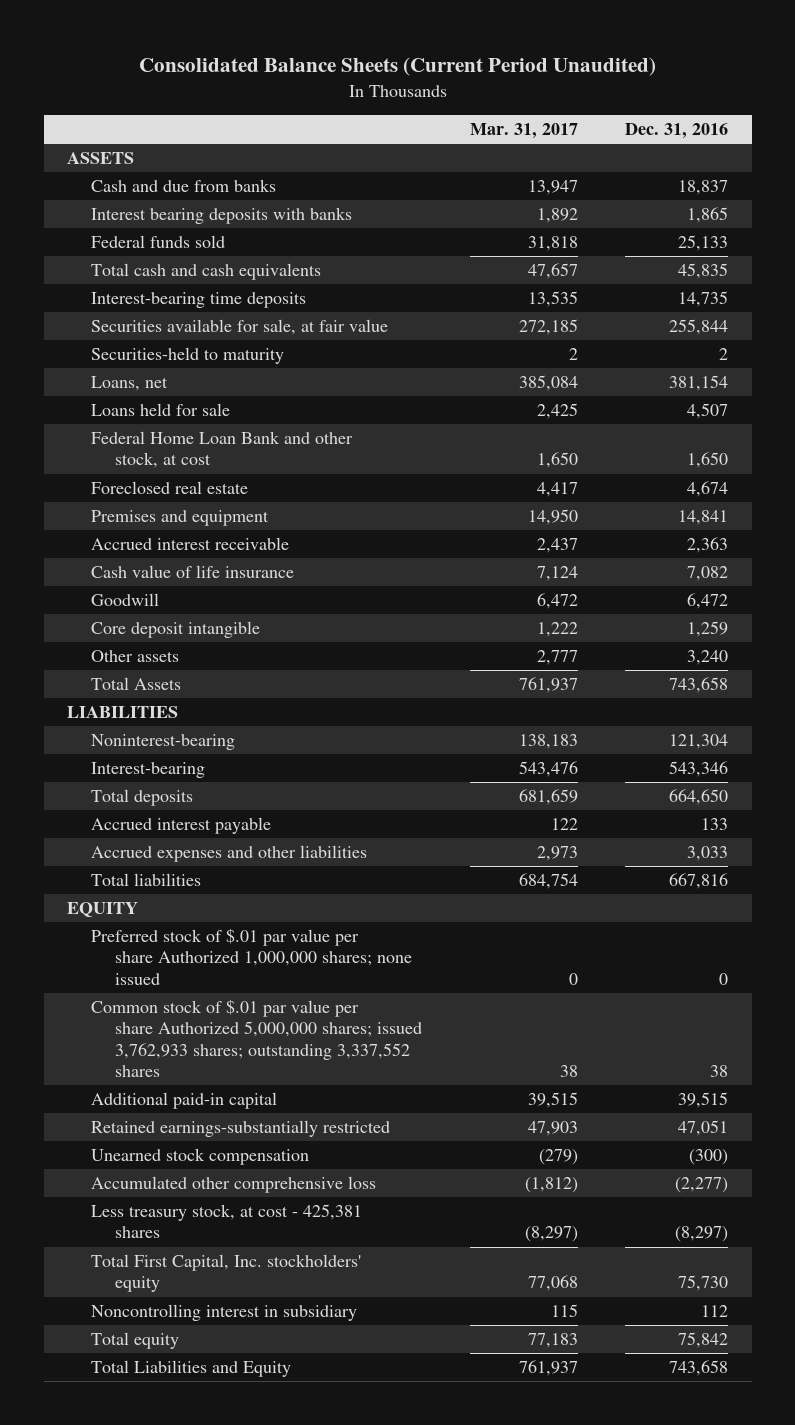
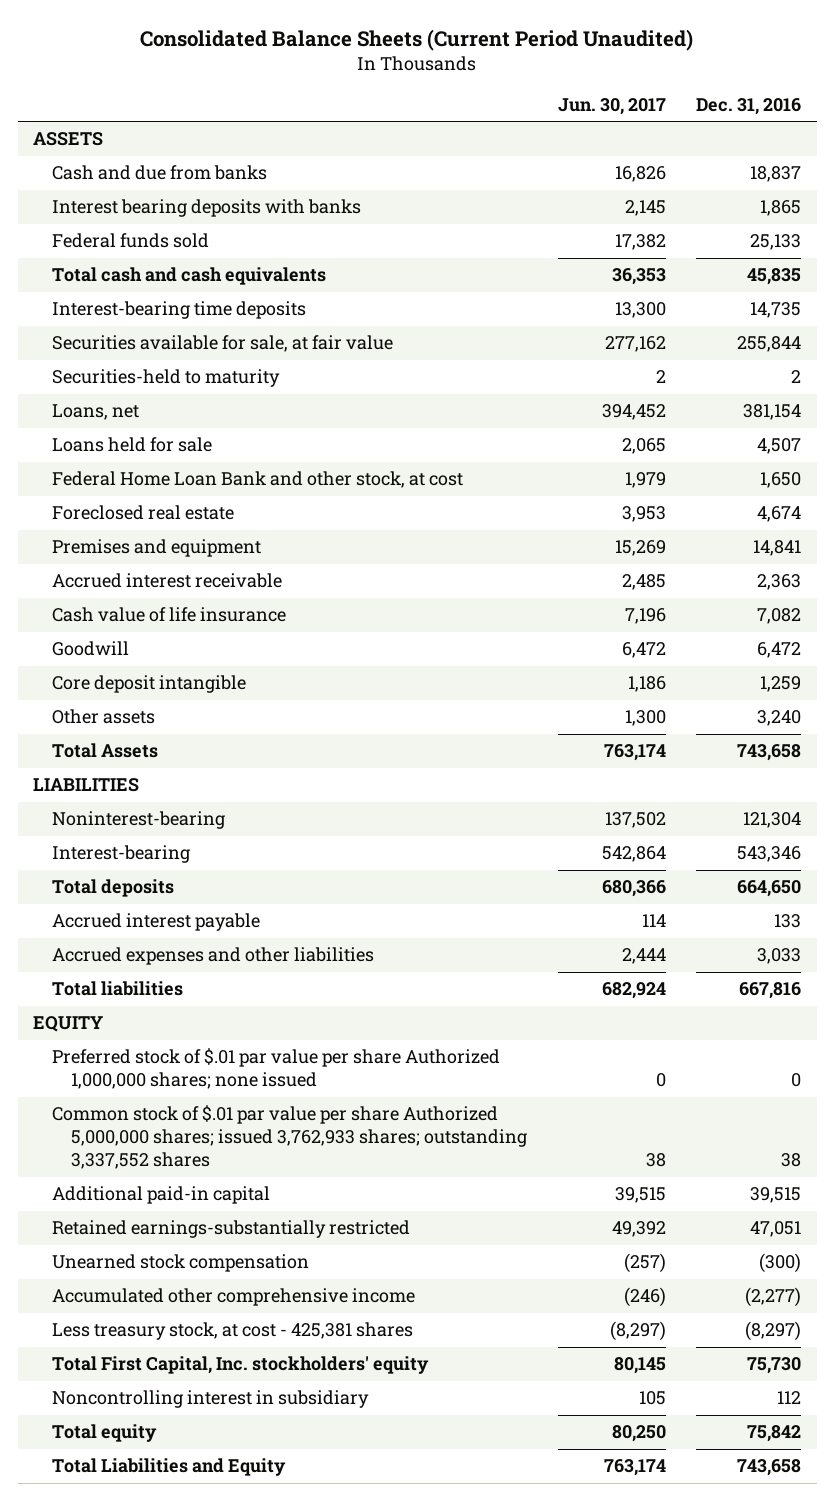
[469,123,578,140] Mar. 31, 2017 -> none
none -> [557,97,666,115] Jun. 30, 2017
[91,1176,377,1194] Accumulated other comprehensive loss -> [52,1288,416,1307] Accumulated other comprehensive income

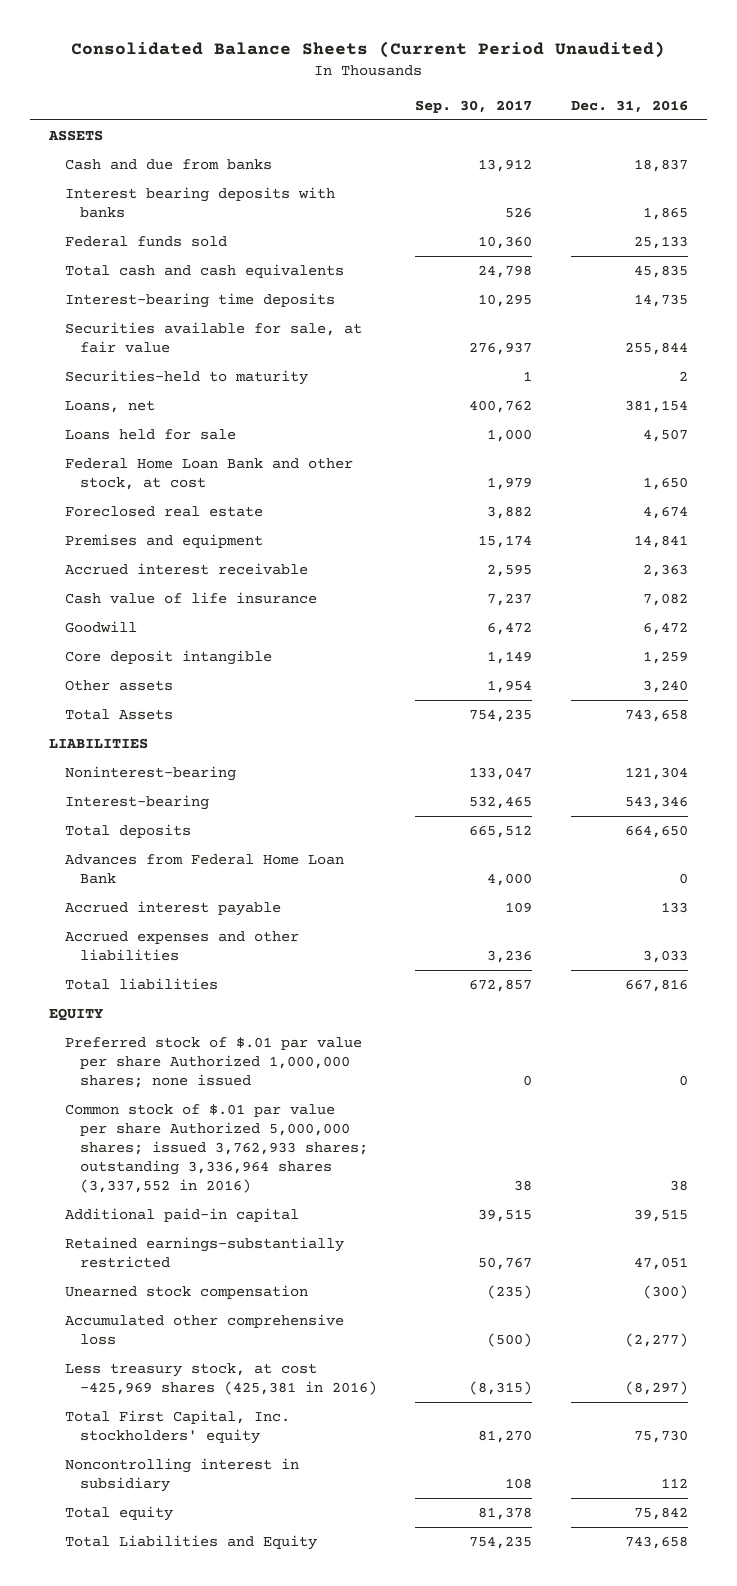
[557,97,666,115] Jun. 30, 2017 -> none
none -> [415,99,533,113] Sep. 30, 2017
none -> [64,854,344,885] Advances from Federal Home Loan Bank
[52,1105,528,1169] Common stock of $.01 par value per share Authorized 5,000,000 shares; issued 3,762,933 shares; outstanding 3,337,552 shares -> [64,1104,369,1194] Common stock of $.01 par value per share Authorized 5,000,000 shares; issued 3,762,933 shares; outstanding 3,336,964 shares (3,337,552 in 2016)
[52,1288,416,1307] Accumulated other comprehensive income -> [64,1314,344,1346] Accumulated other comprehensive loss
[52,1322,414,1341] Less treasury stock, at cost - 425,381 shares -> [64,1363,378,1396] Less treasury stock, at cost -425,969 shares (425,381 in 2016)

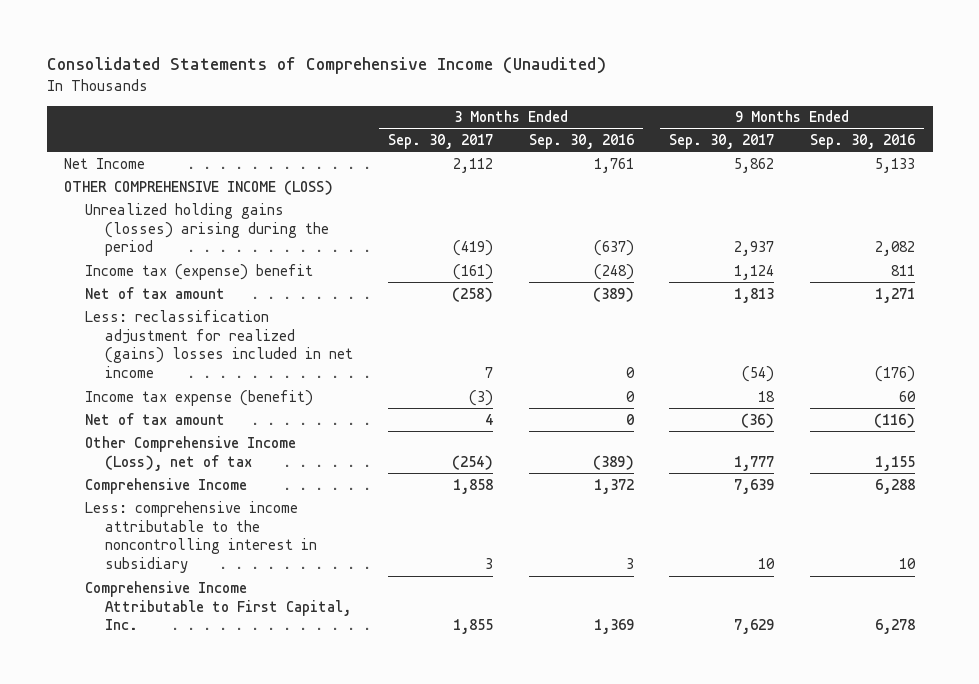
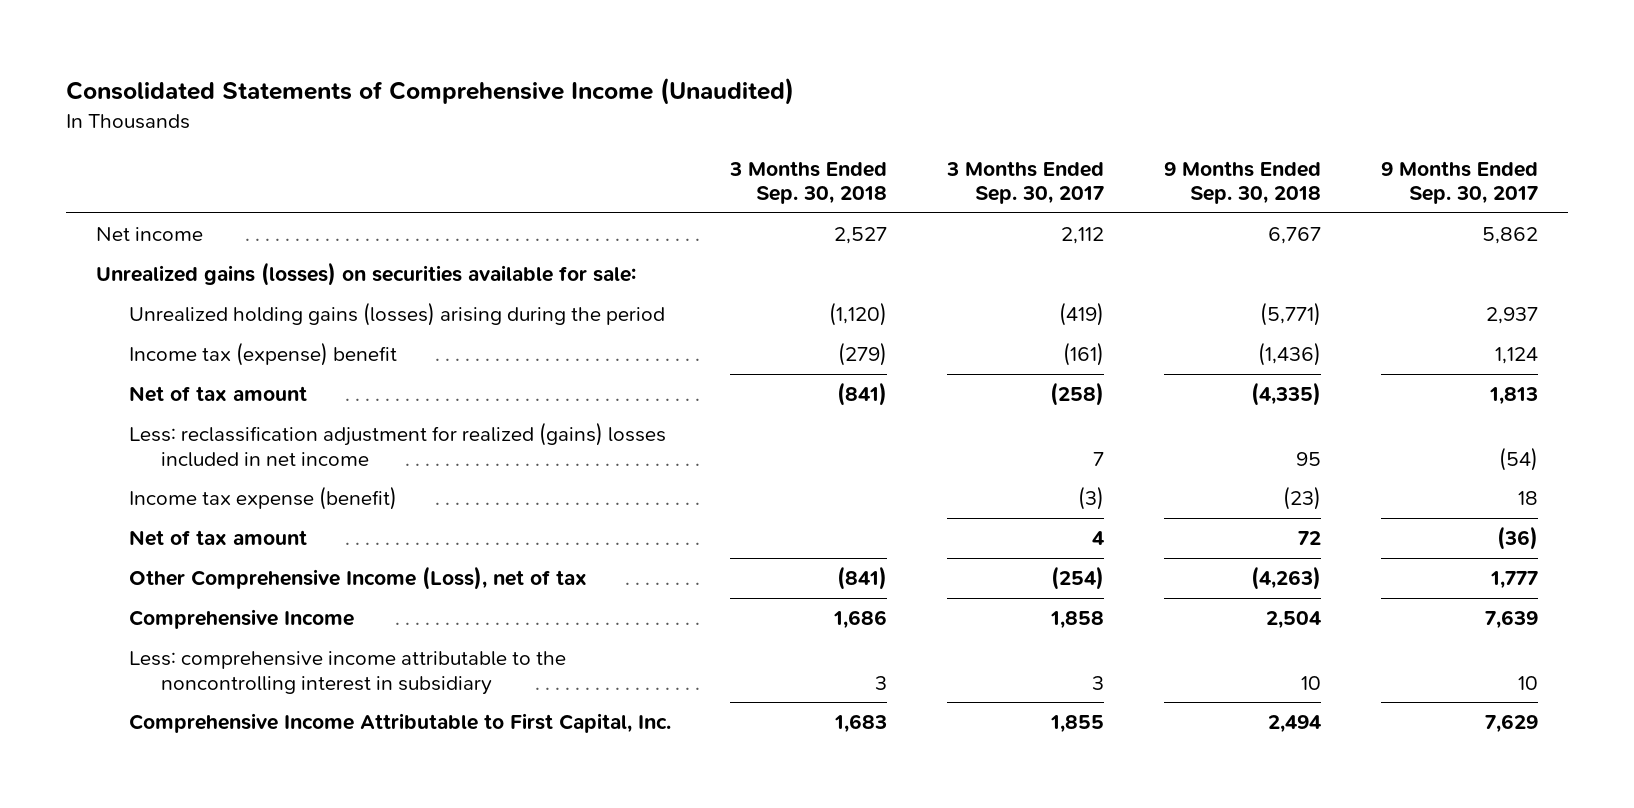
[528,133,634,149] Sep. 30, 2016 -> none
[809,133,915,149] Sep. 30, 2016 -> none
none -> [729,160,888,205] 3 Months Ended Sep. 30, 2018
none -> [1163,160,1321,205] 9 Months Ended Sep. 30, 2018
[64,179,334,195] OTHER COMPREHENSIVE INCOME (LOSS) -> none
[64,157,146,169] Net Income -> [96,227,204,242] Net income
none -> [96,262,637,287] Unrealized gains (losses) on securities available for sale:

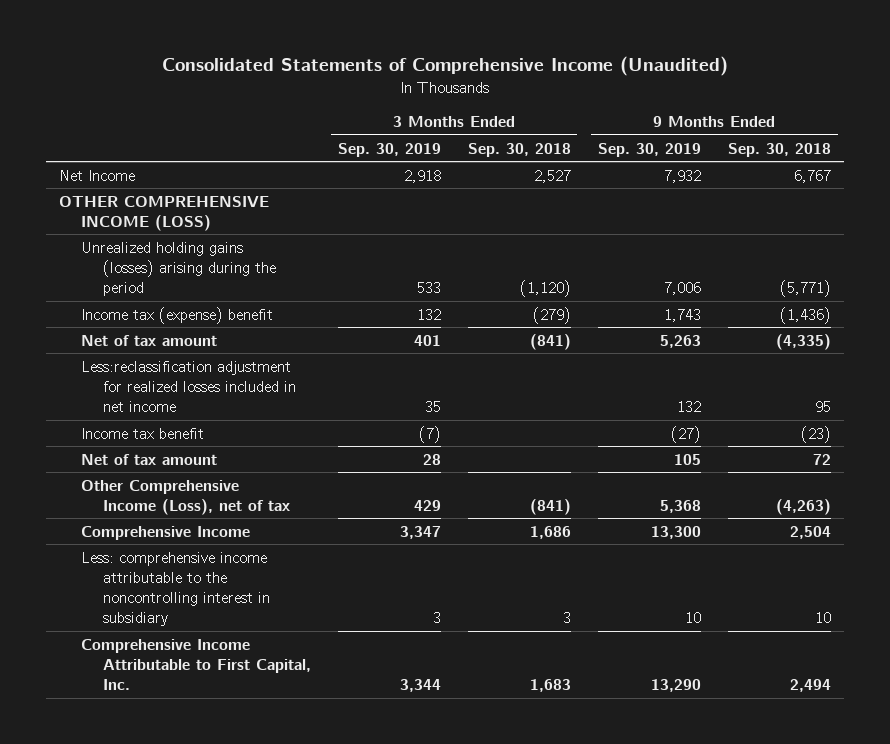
[946,160,1105,205] 3 Months Ended Sep. 30, 2017 -> none
[1380,160,1538,205] 9 Months Ended Sep. 30, 2017 -> none
none -> [337,142,441,157] Sep. 30, 2019
none -> [597,142,701,157] Sep. 30, 2019
[96,262,637,287] Unrealized gains (losses) on securities available for sale: -> none
[96,227,204,242] Net income -> [59,169,136,181] Net Income
none -> [59,195,270,231] OTHER COMPREHENSIVE INCOME (LOSS)
[128,422,666,467] Less: reclassification adjustment for realized (gains) losses included in net income -> [80,360,296,412] Less:reclassification adjustment for realized losses included in net income
[128,486,397,511] Income tax expense (benefit) -> [80,427,204,439] Income tax benefit

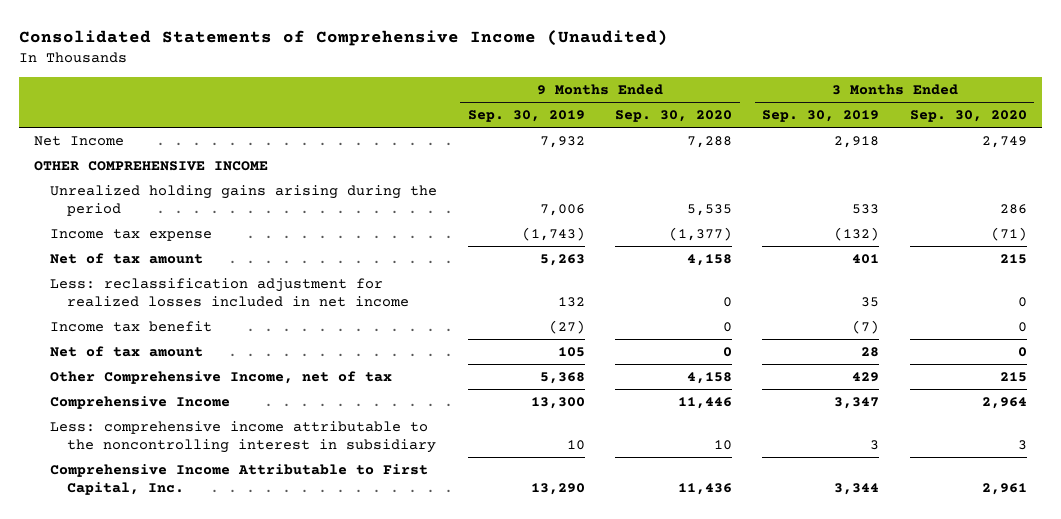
[467,142,571,157] Sep. 30, 2018 -> none
[727,142,831,157] Sep. 30, 2018 -> none
none -> [615,110,733,123] Sep. 30, 2020
none -> [909,110,1027,123] Sep. 30, 2020
[59,195,270,231] OTHER COMPREHENSIVE INCOME (LOSS) -> [34,160,269,171] OTHER COMPREHENSIVE INCOME
[80,241,276,296] Unrealized holding gains (losses) arising during the period -> [50,184,438,217] Unrealized holding gains arising during the period
[80,306,273,324] Income tax (expense) benefit -> [50,228,213,241] Income tax expense
[416,308,441,320] 132 -> [834,226,880,241] (132)
[663,308,701,322] 1,743 -> [521,226,585,241] (1,743)
[80,360,296,412] Less:reclassification adjustment for realized losses included in net income -> [50,277,409,308] Less: reclassification adjustment for realized losses included in net income
[80,479,290,515] Other Comprehensive Income (Loss), net of tax -> [50,370,393,384] Other Comprehensive Income, net of tax

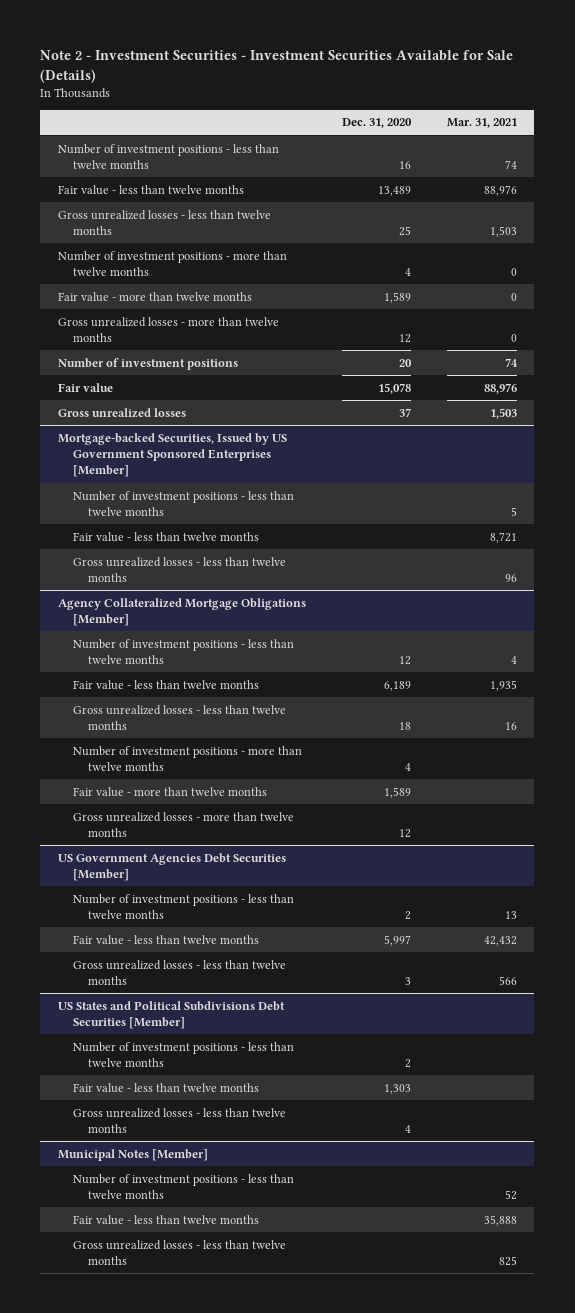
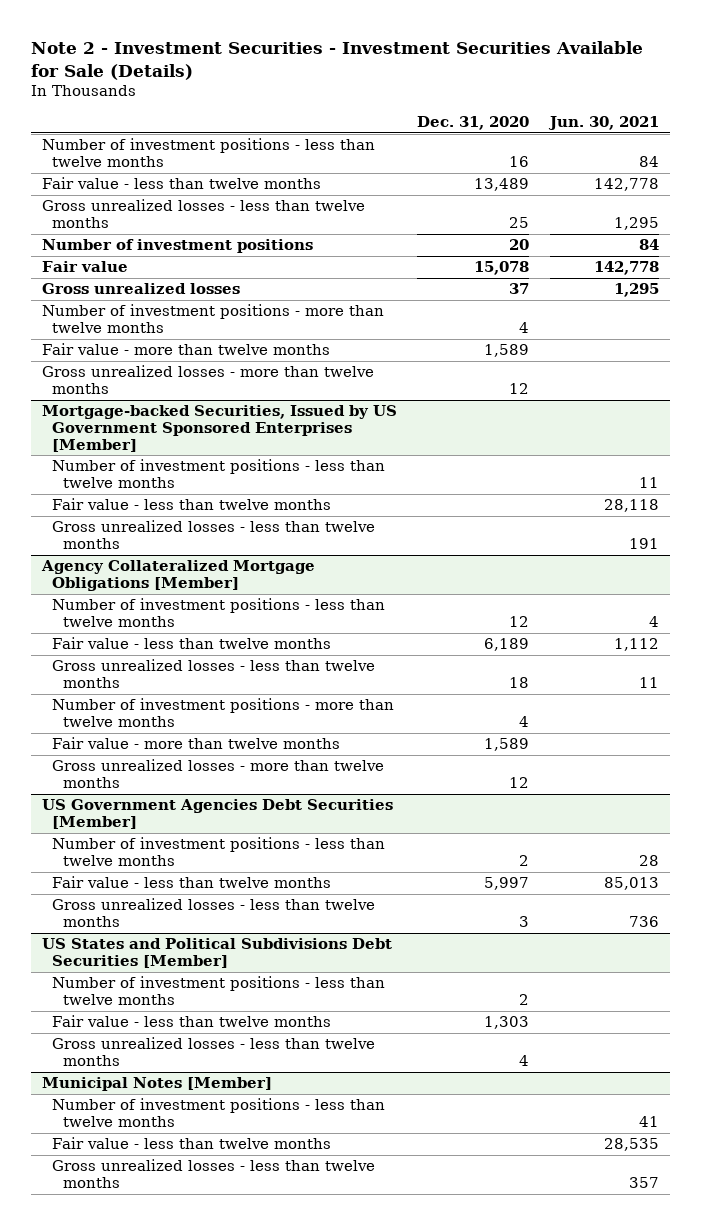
[446,118,517,129] Mar. 31, 2021 -> none
none -> [548,115,660,130] Jun. 30, 2021
[58,250,288,276] Number of investment positions - more than twelve months -> [41,304,384,334] Number of investment positions - more than twelve months
[58,291,253,302] Fair value - more than twelve months -> [41,343,330,356] Fair value - more than twelve months
[58,316,280,342] Gross unrealized losses - more than twelve months -> [41,365,374,395] Gross unrealized losses - more than twelve months

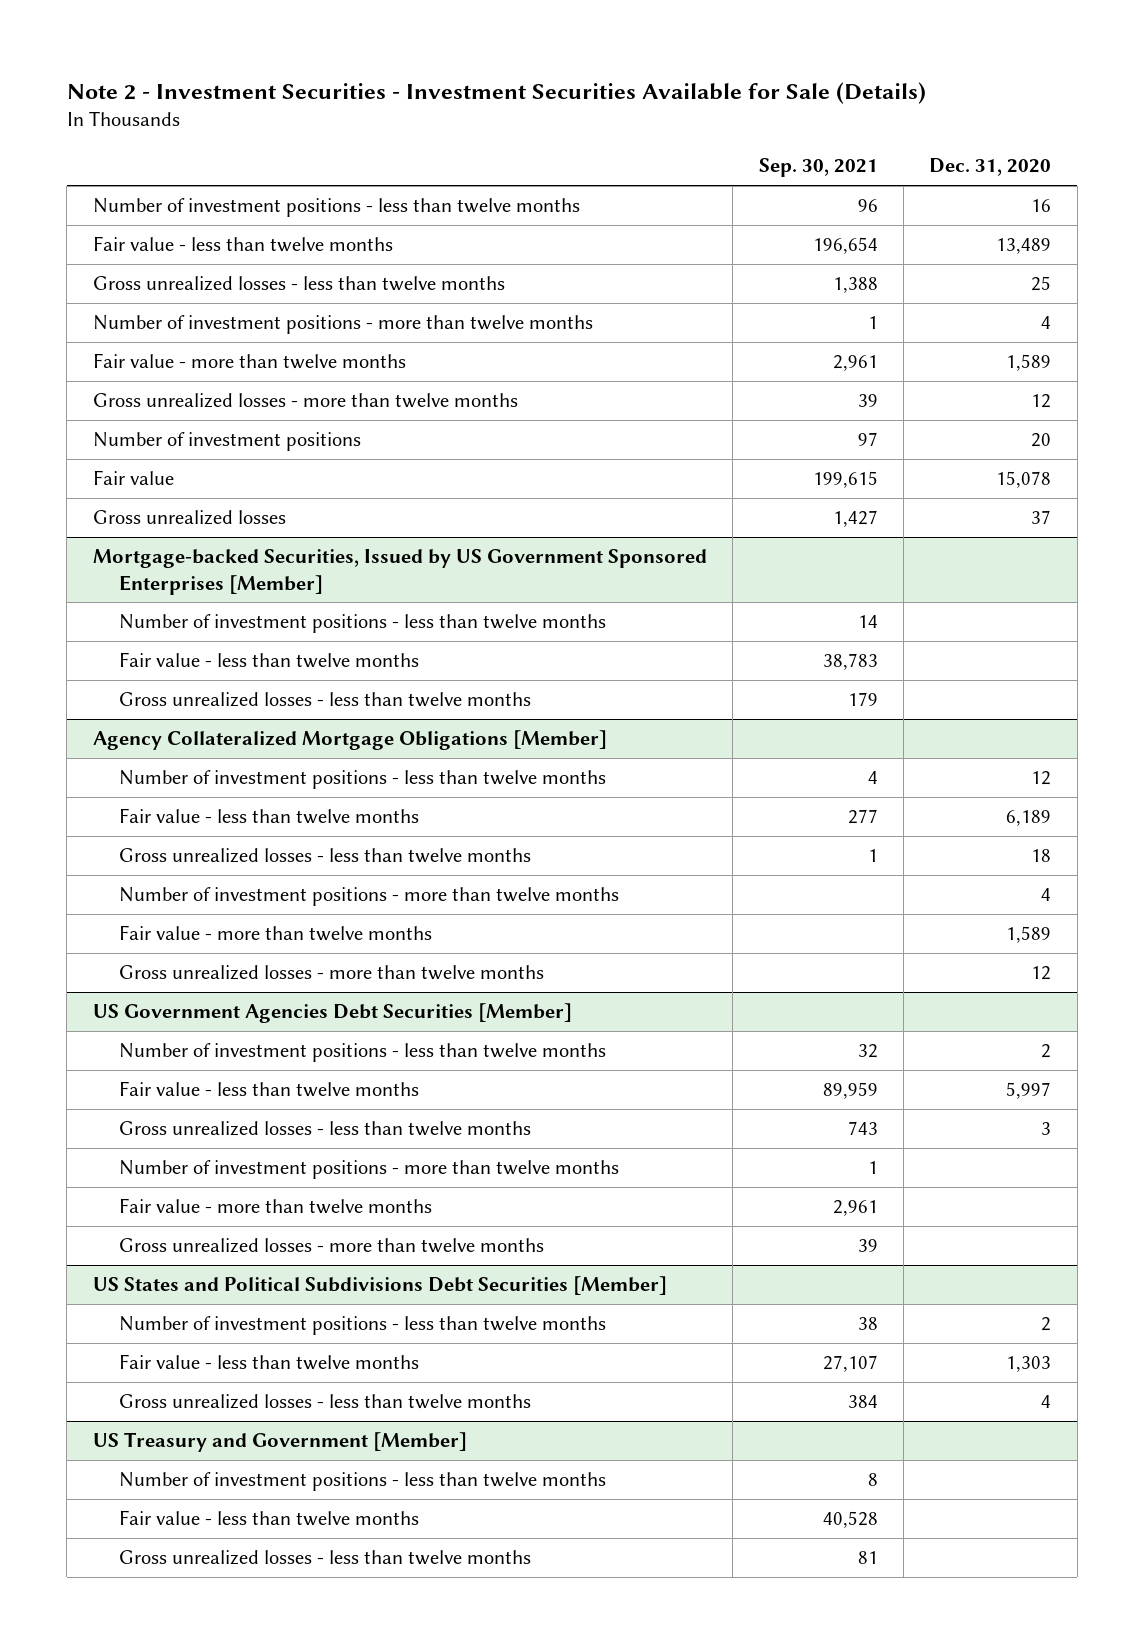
[548,115,660,130] Jun. 30, 2021 -> none
none -> [758,158,878,178] Sep. 30, 2021
[41,239,313,254] Number of investment positions -> [92,432,361,452] Number of investment positions
[41,261,128,273] Fair value -> [92,470,174,486] Fair value
[41,283,240,295] Gross unrealized losses -> [92,510,286,526] Gross unrealized losses
none -> [119,1160,620,1180] Number of investment positions - more than twelve months
none -> [119,1198,433,1215] Fair value - more than twelve months
none -> [119,1238,545,1254] Gross unrealized losses - more than twelve months
[41,1077,272,1092] Municipal Notes [Member] -> none
none -> [92,1432,467,1453] US Treasury and Government [Member]

